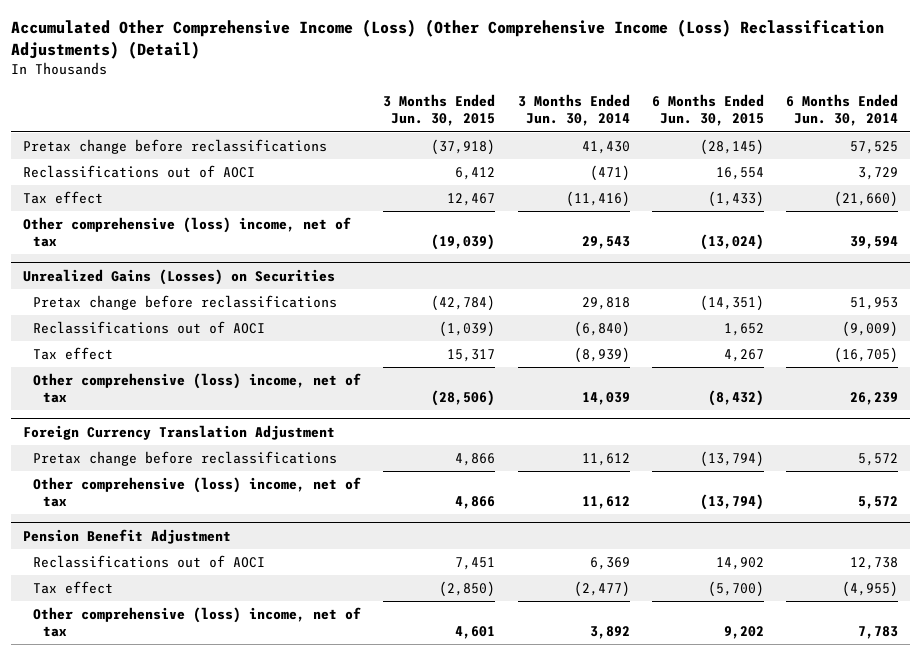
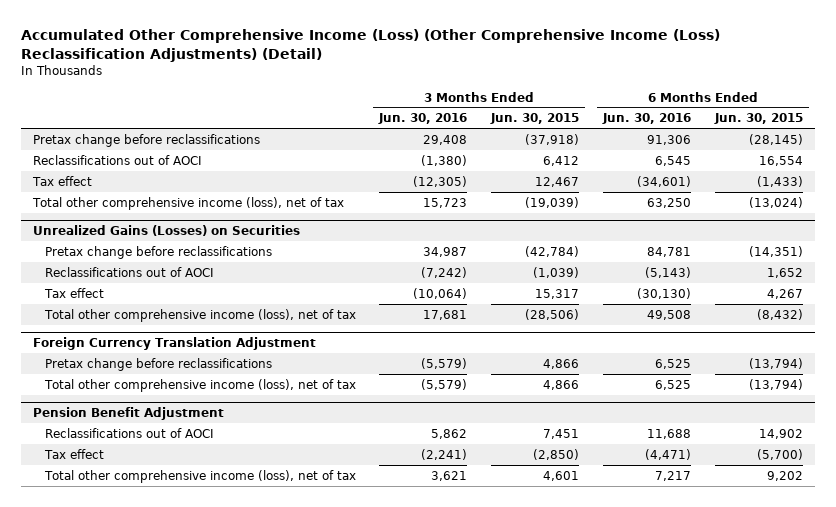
[517,94,630,127] 3 Months Ended Jun. 30, 2014 -> none
[786,94,899,127] 6 Months Ended Jun. 30, 2014 -> none
none -> [378,113,468,125] Jun. 30, 2016
none -> [602,113,692,125] Jun. 30, 2016
[22,217,351,248] Other comprehensive (loss) income, net of tax -> [32,196,345,210] Total other comprehensive income (loss), net of tax
[32,373,361,404] Other comprehensive (loss) income, net of tax -> [43,308,356,322] Total other comprehensive income (loss), net of tax
[32,477,361,508] Other comprehensive (loss) income, net of tax -> [43,378,356,392] Total other comprehensive income (loss), net of tax
[32,607,361,638] Other comprehensive (loss) income, net of tax -> [43,469,356,483] Total other comprehensive income (loss), net of tax

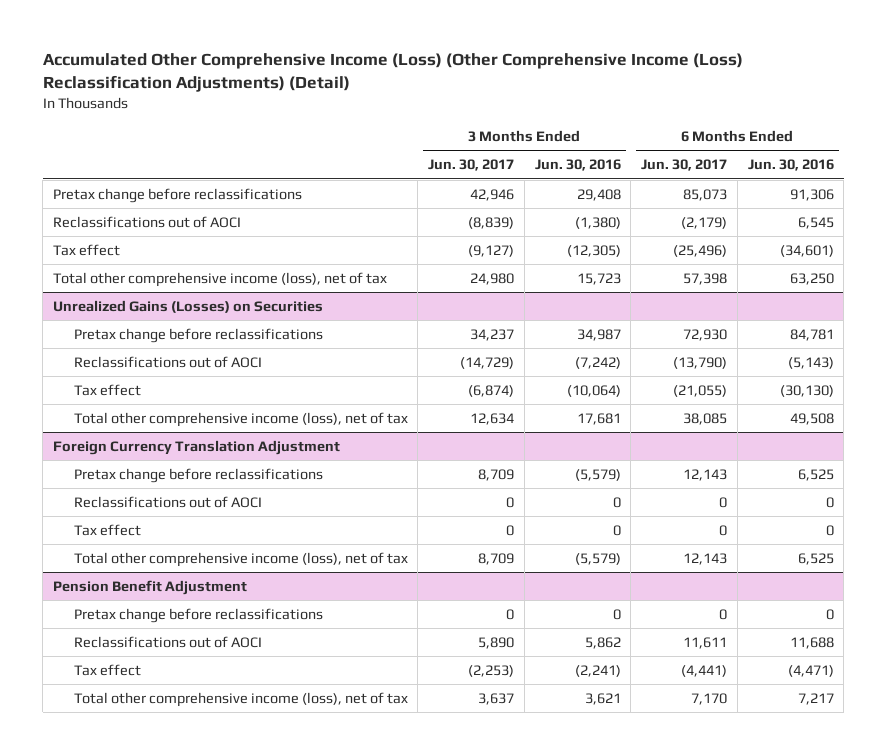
[490,113,580,125] Jun. 30, 2015 -> none
[713,113,803,125] Jun. 30, 2015 -> none
none -> [428,159,515,172] Jun. 30, 2017
none -> [641,159,728,172] Jun. 30, 2017
none -> [73,495,262,508] Reclassifications out of AOCI
none -> [73,523,141,536] Tax effect
none -> [73,607,323,623] Pretax change before reclassifications

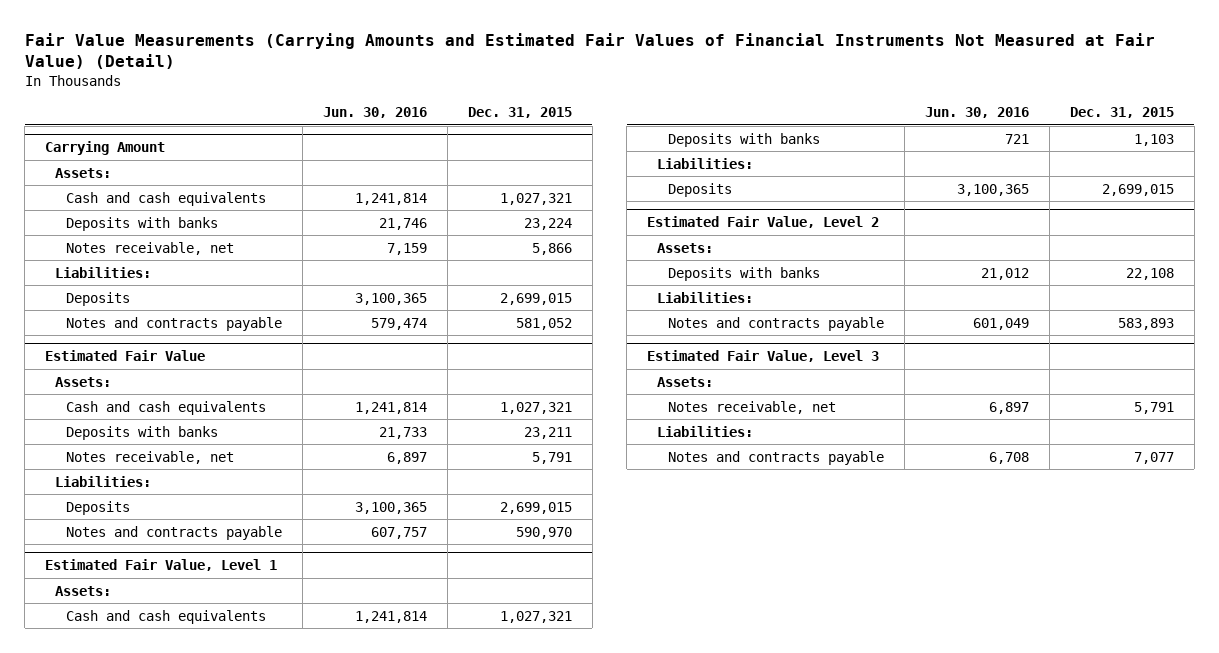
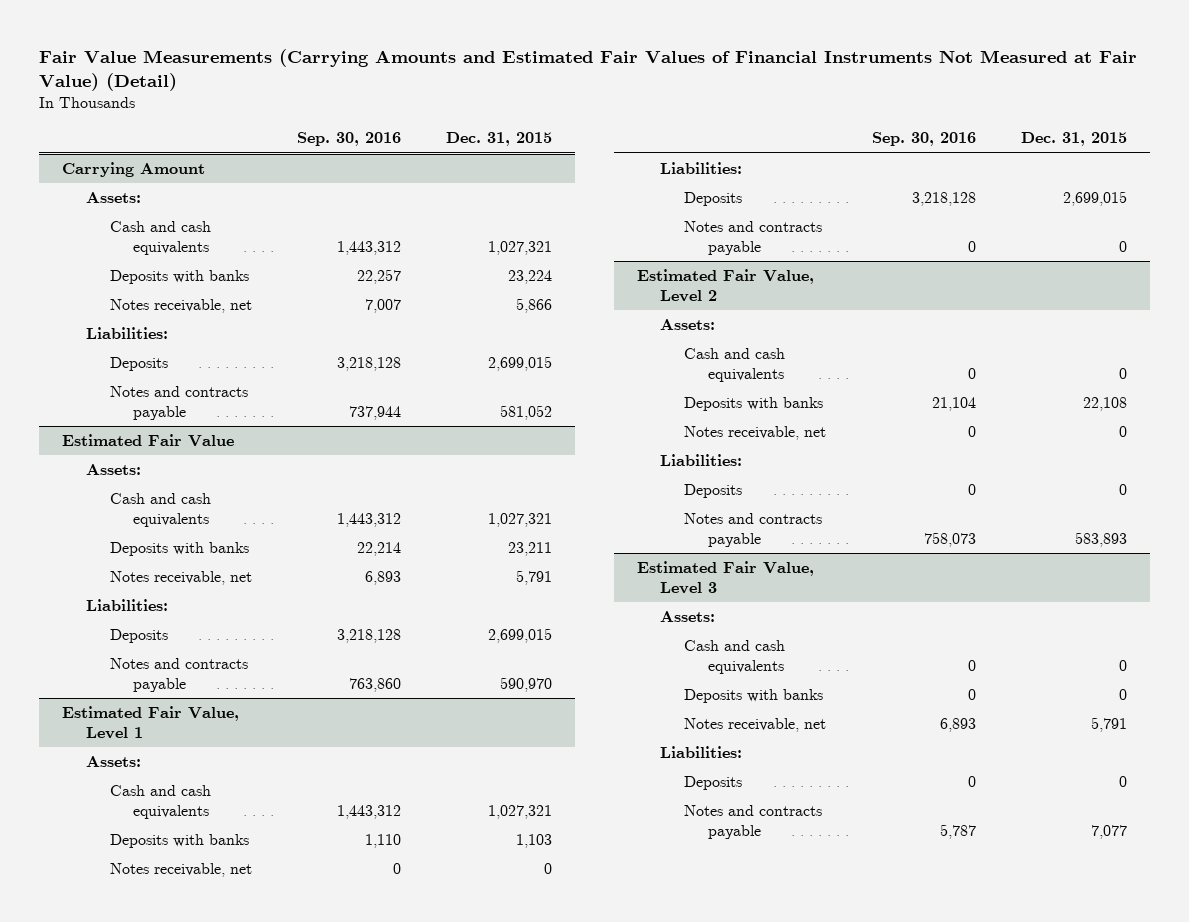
[322,107,427,119] Jun. 30, 2016 -> none
none -> [297,132,402,147] Sep. 30, 2016
none -> [109,863,252,878] Notes receivable, net
none -> [684,221,823,255] Notes and contracts payable
none -> [684,348,786,382] Cash and cash equivalents
none -> [684,426,827,441] Notes receivable, net
none -> [684,484,743,499] Deposits
none -> [684,640,786,674] Cash and cash equivalents
none -> [684,689,824,704] Deposits with banks
none -> [684,776,743,791] Deposits

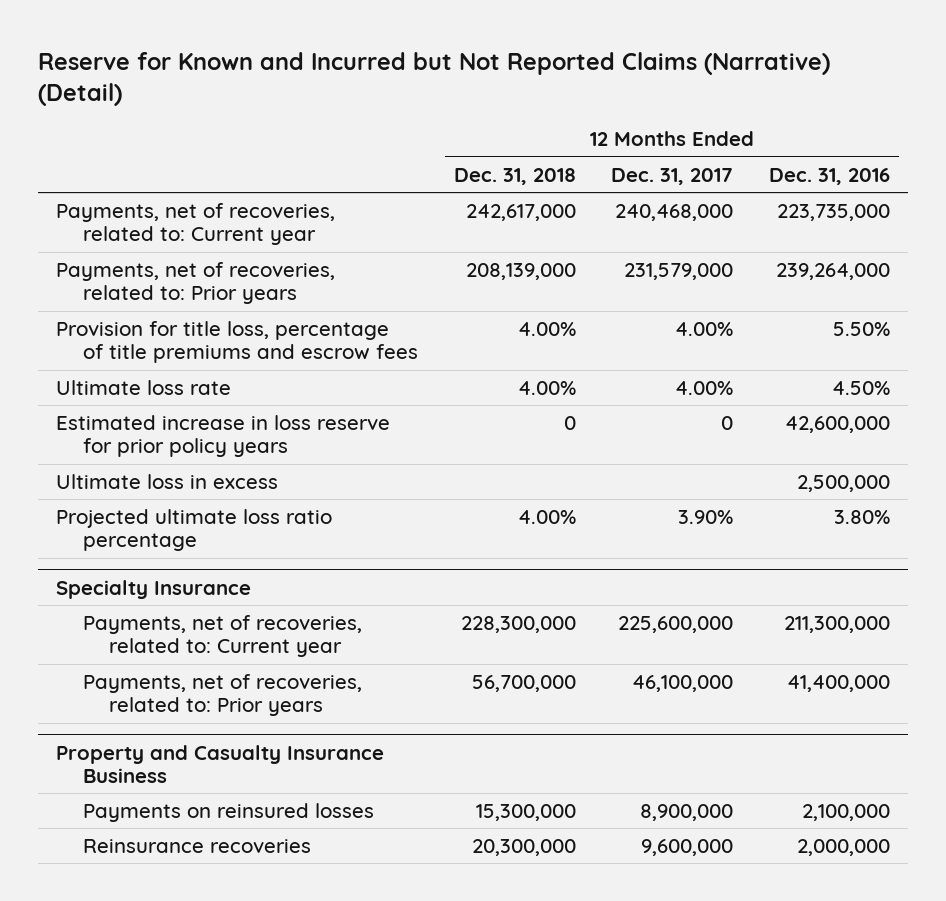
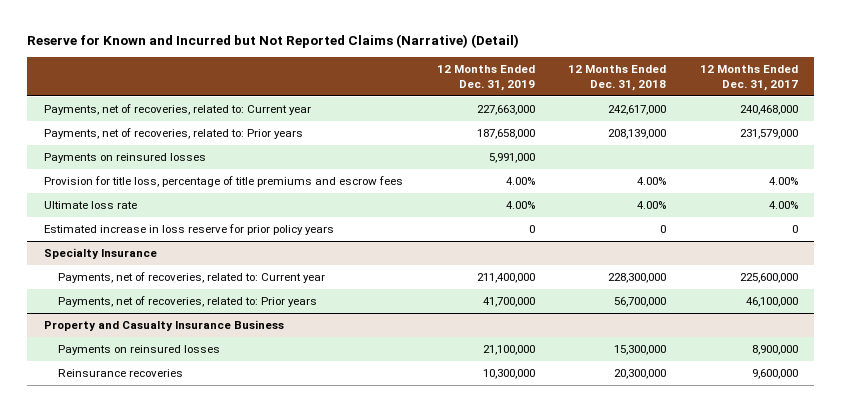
[769,167,891,185] Dec. 31, 2016 -> none
none -> [436,65,535,92] 12 Months Ended Dec. 31, 2019
none -> [44,153,207,164] Payments on reinsured losses
[56,473,279,489] Ultimate loss in excess -> none
[56,508,333,552] Projected ultimate loss ratio percentage -> none

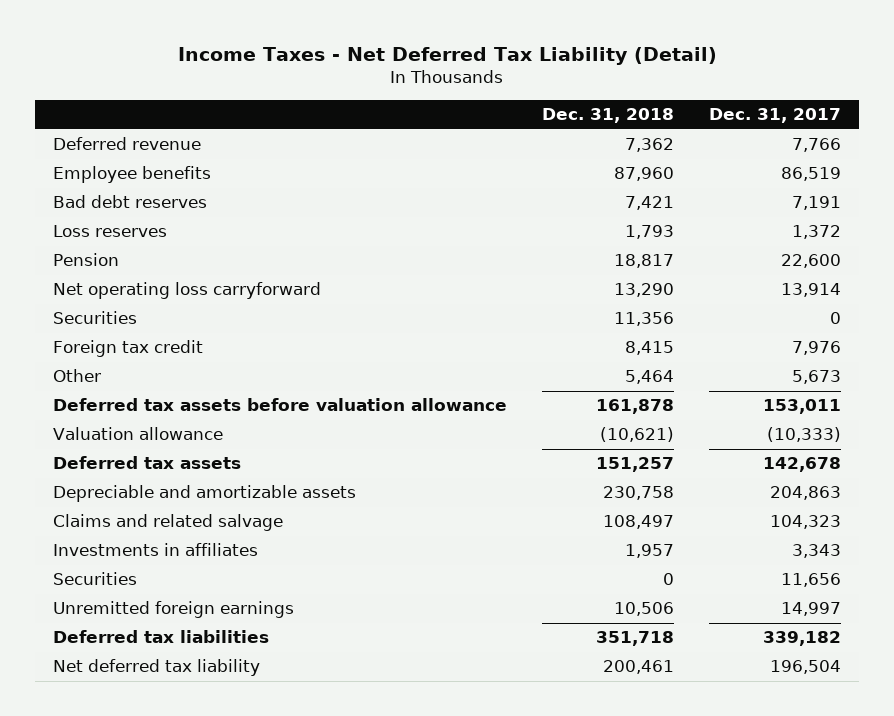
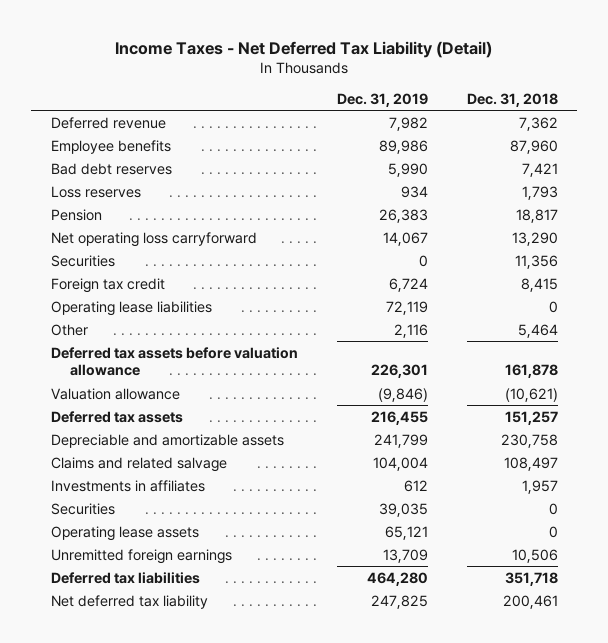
[709,108,842,124] Dec. 31, 2017 -> none
none -> [336,92,428,107] Dec. 31, 2019
none -> [50,300,212,316] Operating lease liabilities
none -> [50,525,199,541] Operating lease assets

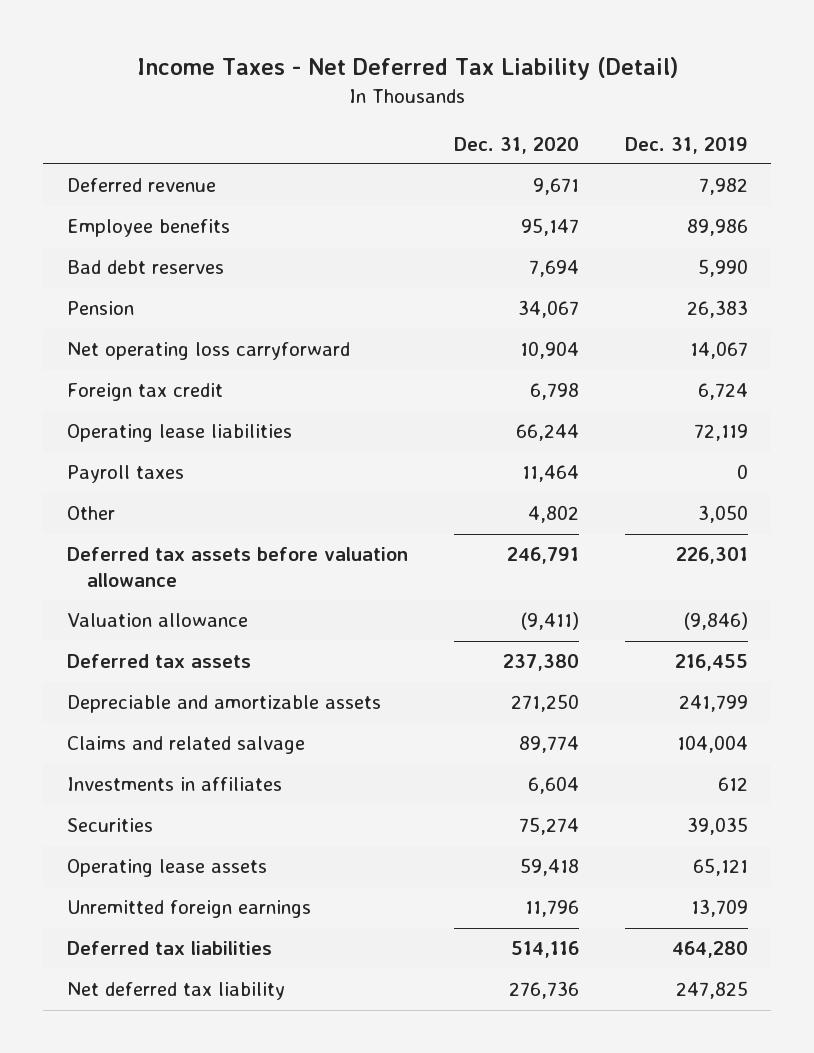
[466,92,558,107] Dec. 31, 2018 -> none
none -> [453,136,579,154] Dec. 31, 2020
[50,185,141,198] Loss reserves -> none
[50,254,115,267] Securities -> none
none -> [66,465,184,484] Payroll taxes
[393,323,428,338] 2,116 -> [697,505,748,524] 3,050

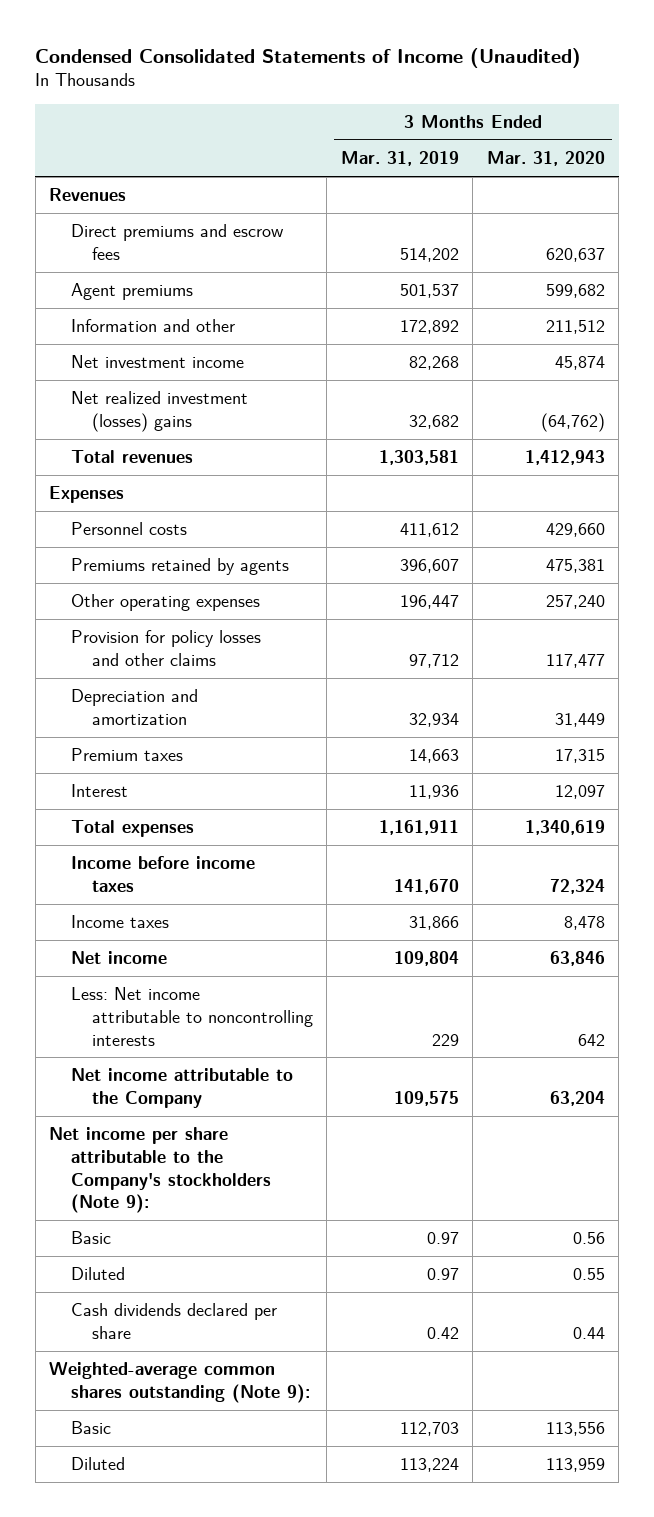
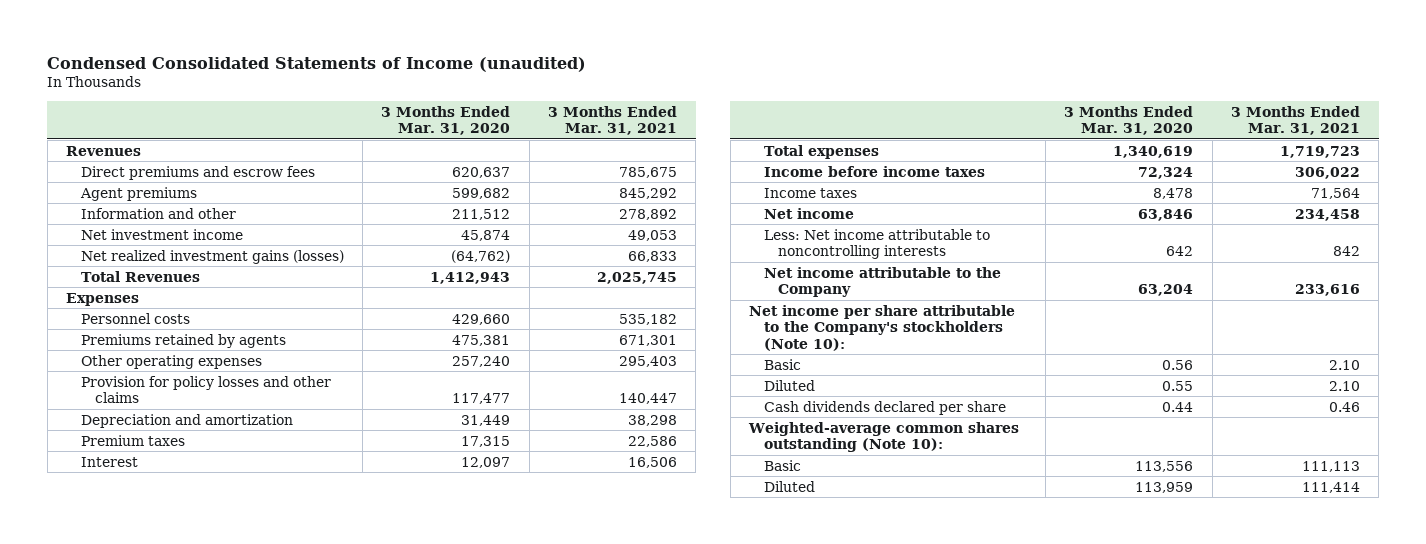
[35,47,582,68] Condensed Consolidated Statements of Income (Unaudited) -> [47,56,587,72] Condensed Consolidated Statements of Income (unaudited)
[340,151,459,167] Mar. 31, 2019 -> none
none -> [548,105,678,136] 3 Months Ended Mar. 31, 2021
[70,391,248,432] Net realized investment (losses) gains -> [80,249,344,264] Net realized investment gains (losses)
[70,450,193,464] Total revenues -> [80,270,200,282] Total Revenues
[49,1127,271,1214] Net income per share attributable to the Company's stockholders (Note 9): -> [749,304,1016,351] Net income per share attributable to the Company's stockholders (Note 10):
[49,1362,310,1403] Weighted-average common shares outstanding (Note 9): -> [748,421,1020,453] Weighted-average common shares outstanding (Note 10):

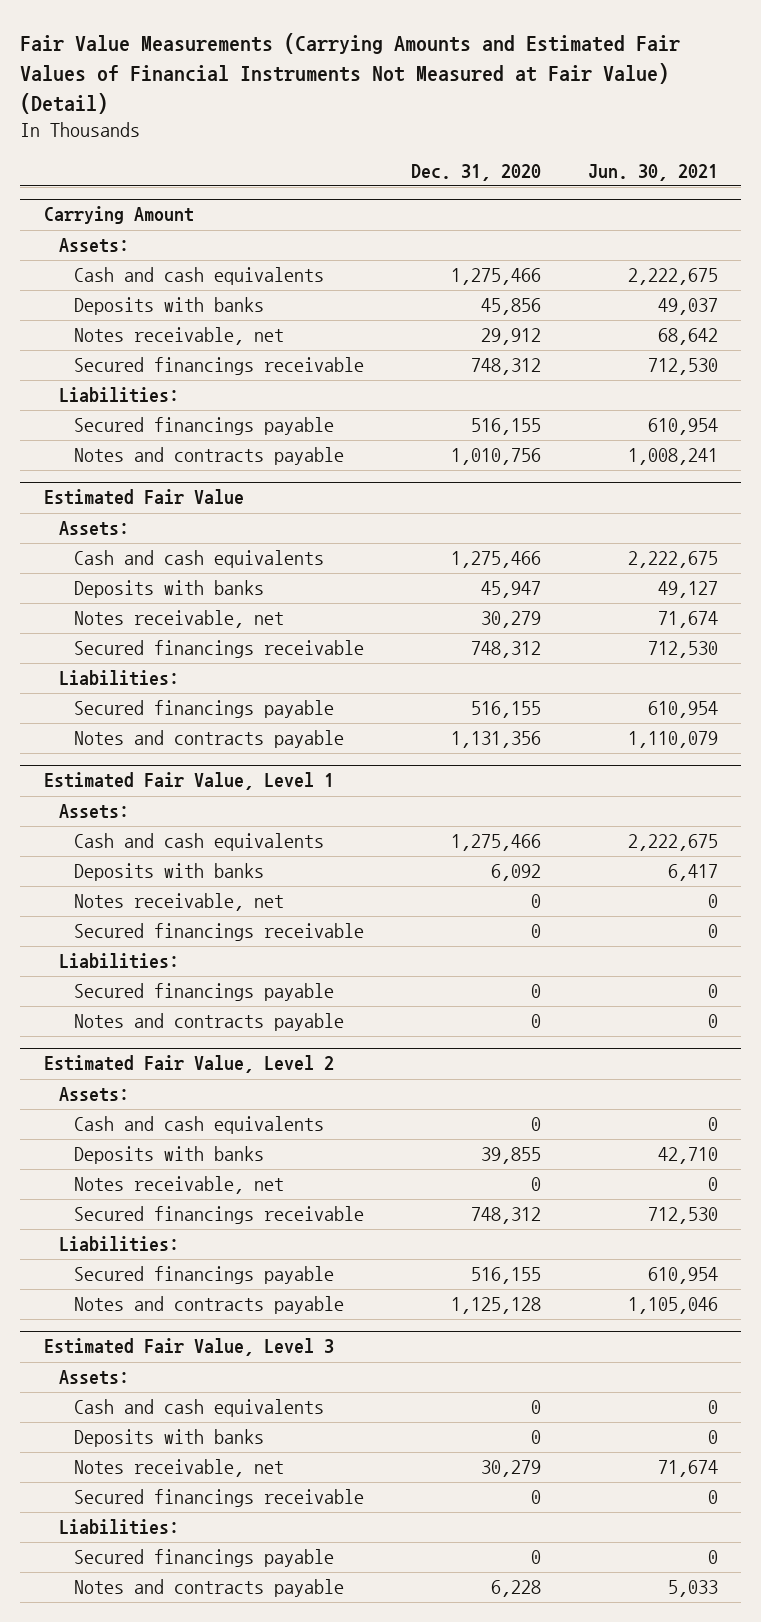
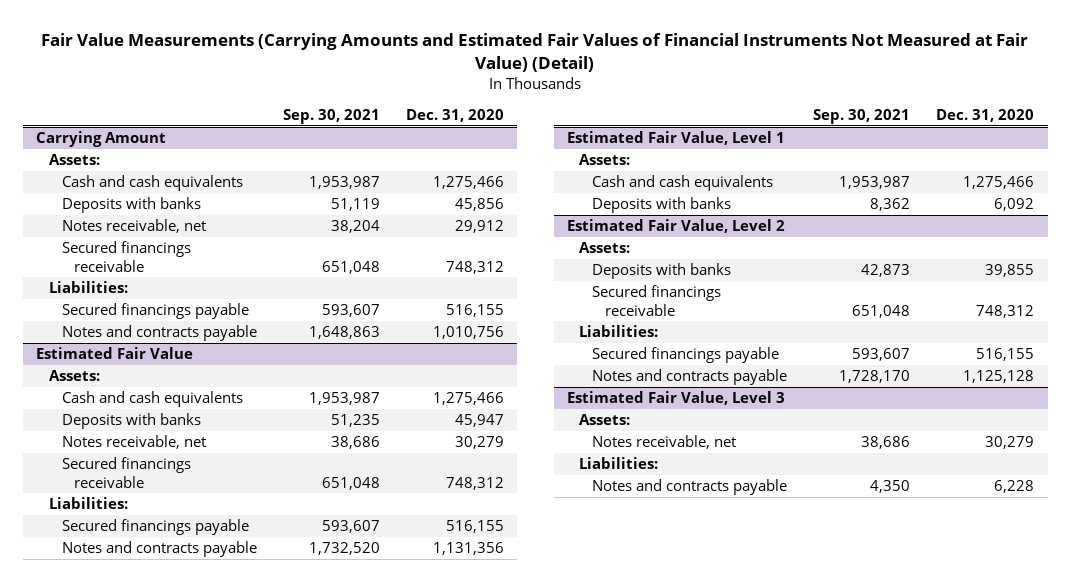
[587,163,718,181] Jun. 30, 2021 -> none
none -> [282,108,380,124] Sep. 30, 2021
[74,893,285,912] Notes receivable, net -> none
[74,923,365,942] Secured financings receivable -> none
[58,953,179,970] Liabilities: -> none
[74,983,335,1002] Secured financings payable -> none
[74,1013,345,1032] Notes and contracts payable -> none
[74,1116,325,1135] Cash and cash equivalents -> none
[74,1176,285,1195] Notes receivable, net -> none
[74,1399,325,1418] Cash and cash equivalents -> none
[74,1429,265,1448] Deposits with banks -> none
[74,1489,365,1508] Secured financings receivable -> none
[74,1549,335,1568] Secured financings payable -> none

